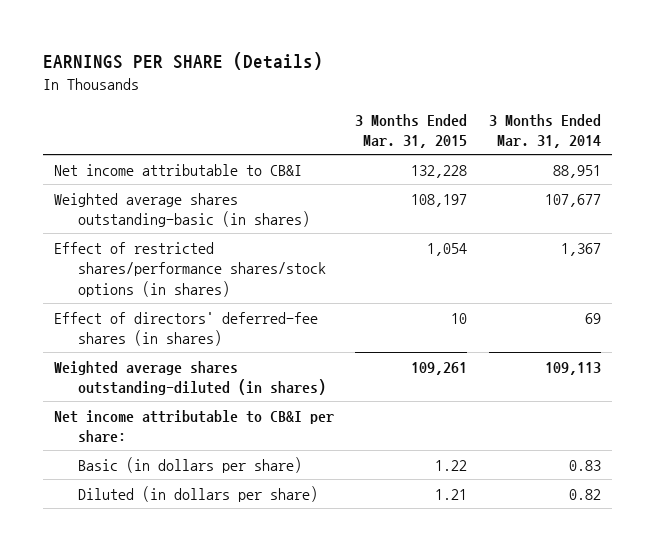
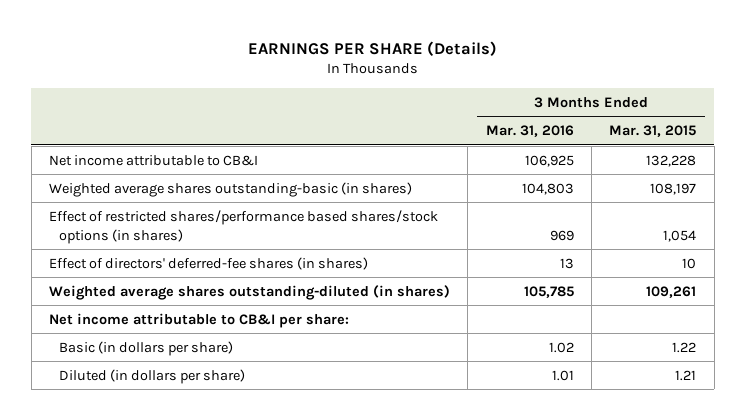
[489,113,602,149] 3 Months Ended Mar. 31, 2014 -> none
none -> [485,125,574,138] Mar. 31, 2016
[53,241,326,297] Effect of restricted shares/performance shares/stock options (in shares) -> [48,209,438,244] Effect of restricted shares/performance based shares/stock options (in shares)

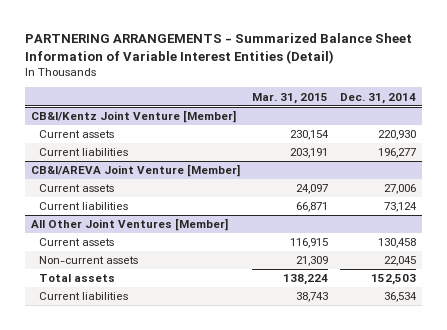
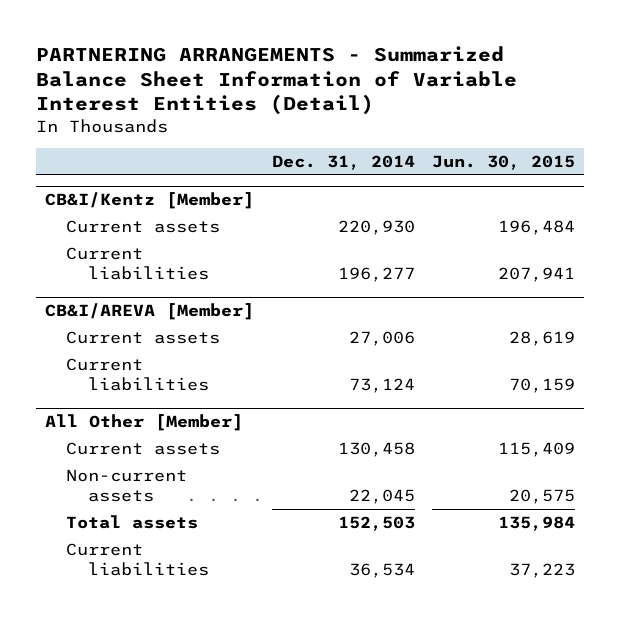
[252,92,329,104] Mar. 31, 2015 -> none
none -> [432,155,576,171] Jun. 30, 2015
[31,110,237,124] CB&I/Kentz Joint Venture [Member] -> [44,192,254,210] CB&I/Kentz [Member]
[31,164,241,178] CB&I/AREVA Joint Venture [Member] -> [44,303,254,321] CB&I/AREVA [Member]
[31,218,229,232] All Other Joint Ventures [Member] -> [44,414,243,432] All Other [Member]

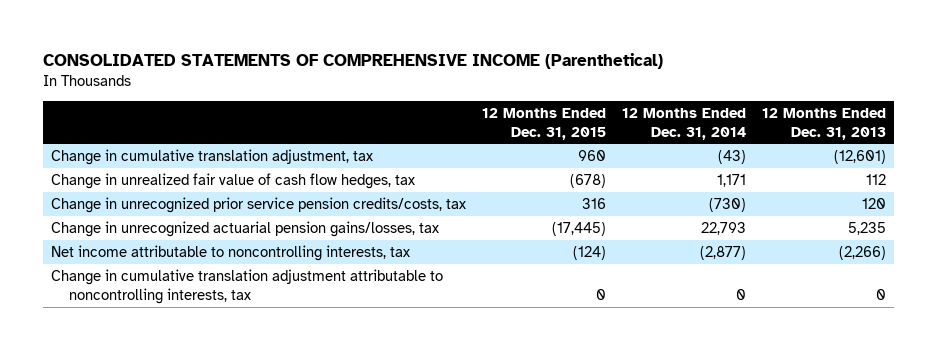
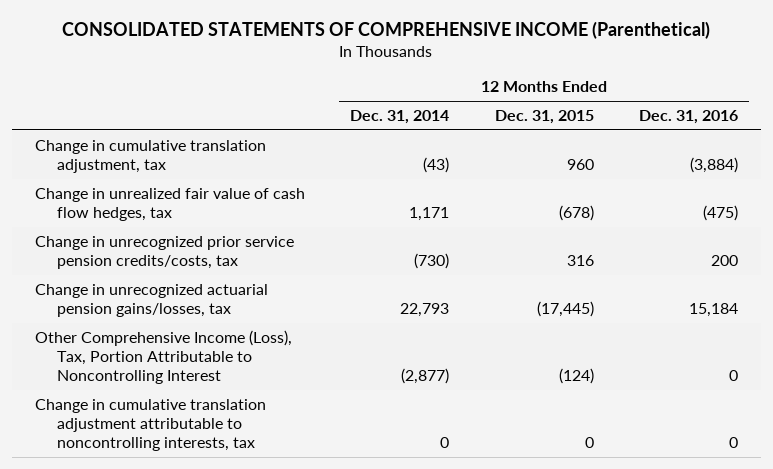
[761,107,886,140] 12 Months Ended Dec. 31, 2013 -> none
none -> [638,110,738,125] Dec. 31, 2016
[50,245,410,262] Net income attributable to noncontrolling interests, tax -> [34,329,292,385] Other Comprehensive Income (Loss), Tax, Portion Attributable to Noncontrolling Interest

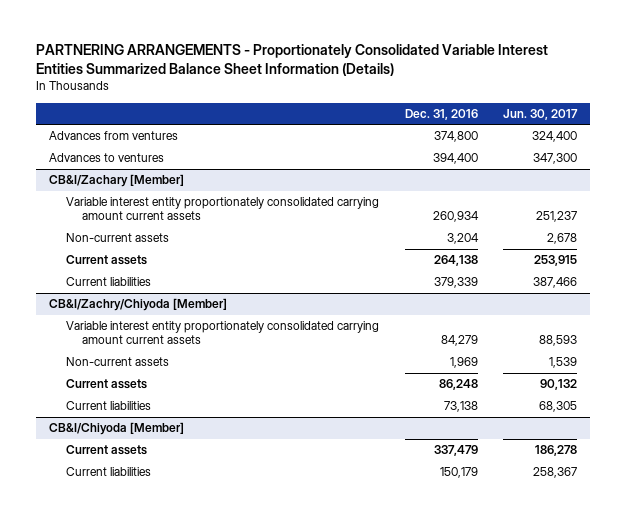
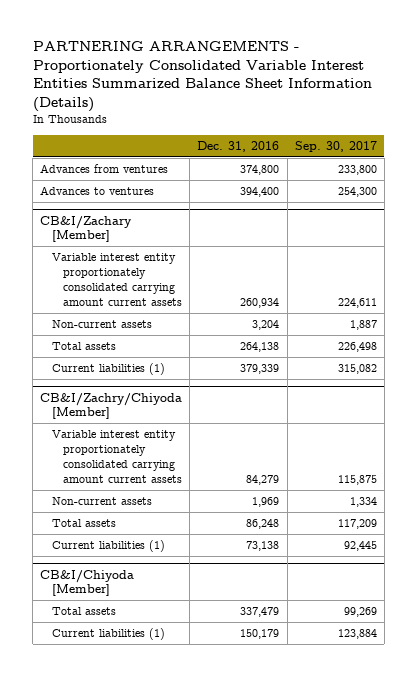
[503,108,579,120] Jun. 30, 2017 -> none
none -> [294,141,377,153] Sep. 30, 2017
[65,255,147,266] Current assets -> [51,342,116,351] Total assets
[65,277,151,287] Current liabilities -> [51,363,165,376] Current liabilities (1)
[65,379,147,390] Current assets -> [51,519,116,528] Total assets
[65,401,151,411] Current liabilities -> [51,540,165,553] Current liabilities (1)
[65,445,147,456] Current assets -> [51,607,116,616] Total assets
[65,467,151,477] Current liabilities -> [51,628,165,641] Current liabilities (1)

